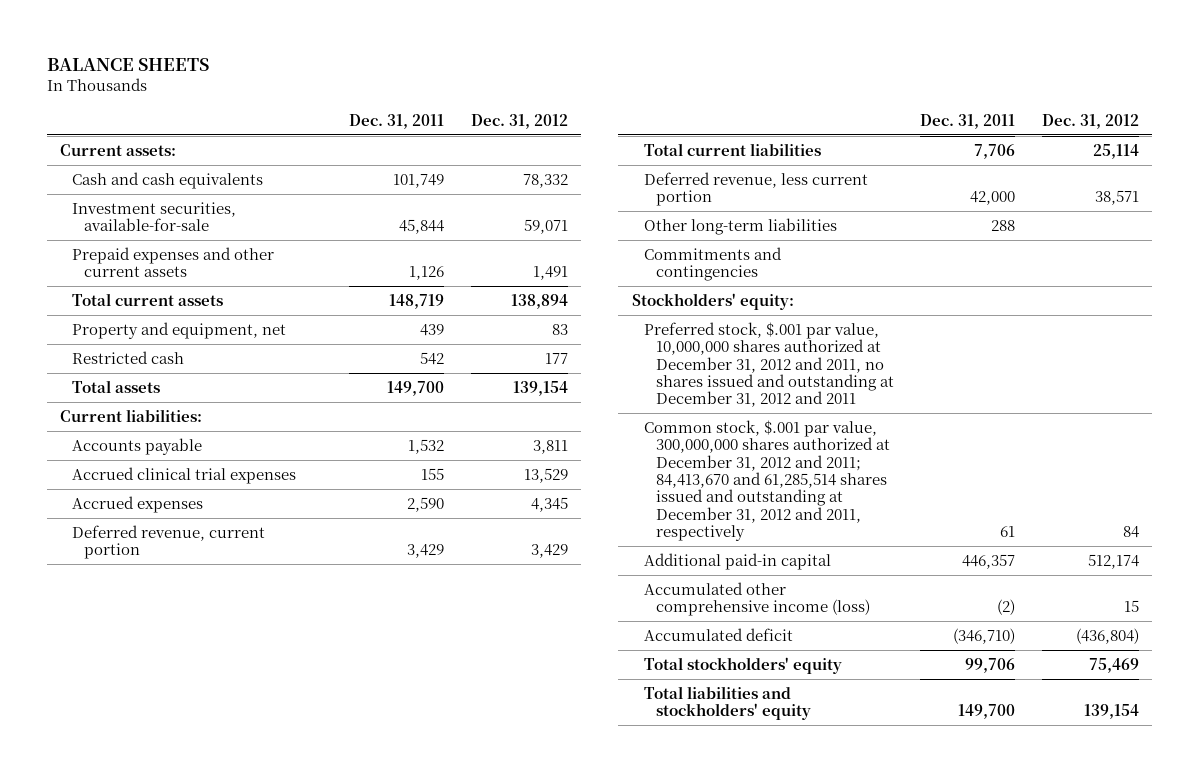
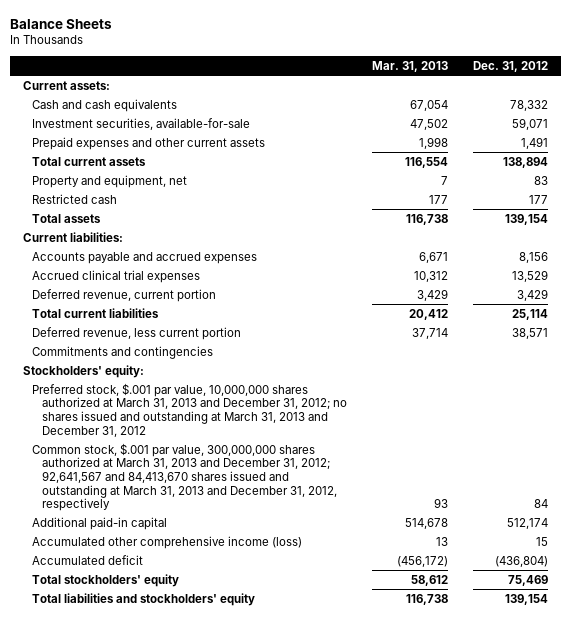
[47,57,210,71] BALANCE SHEETS -> [10,18,113,29] Balance Sheets
[348,113,444,129] Dec. 31, 2011 -> none
none -> [372,60,449,72] Mar. 31, 2013
[72,437,203,455] Accounts payable -> none
none -> [32,251,258,264] Accounts payable and accrued expenses
[72,495,204,513] Accrued expenses -> none
[643,217,837,235] Other long-term liabilities -> none
[643,321,894,408] Preferred stock, $.001 par value, 10,000,000 shares authorized at December 31, 2012 and 2011, no shares issued and outstanding at December 31, 2012 and 2011 -> [32,382,347,437] Preferred stock, $.001 par value, 10,000,000 shares authorized at March 31, 2013 and December 31, 2012; no shares issued and outstanding at March 31, 2013 and December 31, 2012
[643,419,890,542] Common stock, $.001 par value, 300,000,000 shares authorized at December 31, 2012 and 2011; 84,413,670 and 61,285,514 shares issued and outstanding at December 31, 2012 and 2011, respectively -> [32,442,337,512] Common stock, $.001 par value, 300,000,000 shares authorized at March 31, 2013 and December 31, 2012; 92,641,567 and 84,413,670 shares issued and outstanding at March 31, 2013 and December 31, 2012, respectively

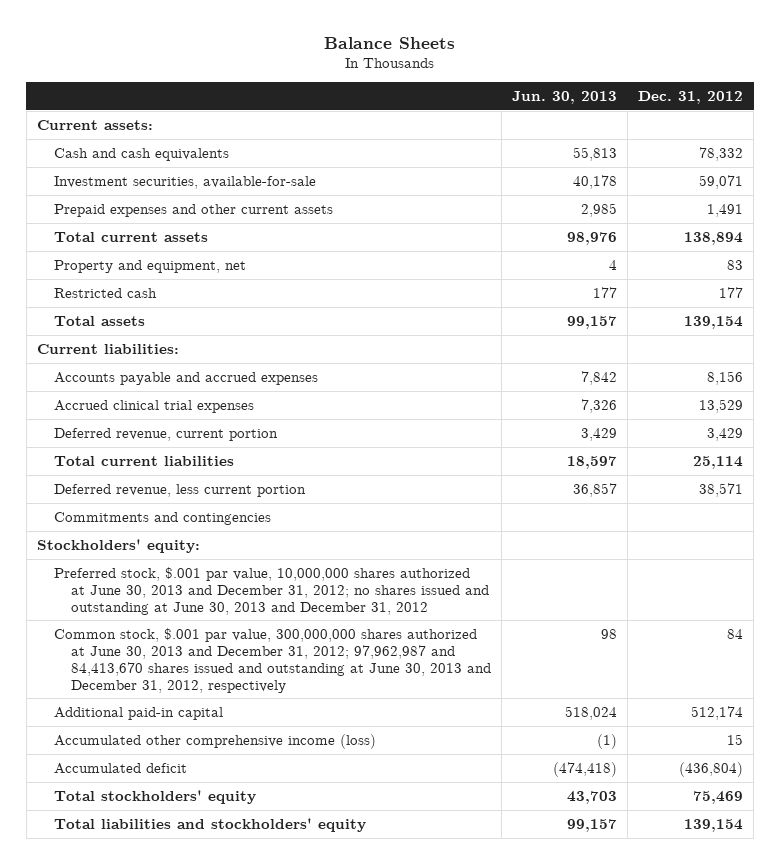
[372,60,449,72] Mar. 31, 2013 -> none
none -> [512,90,618,104] Jun. 30, 2013
[32,382,347,437] Preferred stock, $.001 par value, 10,000,000 shares authorized at March 31, 2013 and December 31, 2012; no shares issued and outstanding at March 31, 2013 and December 31, 2012 -> [53,566,489,615] Preferred stock, $.001 par value, 10,000,000 shares authorized at June 30, 2013 and December 31, 2012; no shares issued and outstanding at June 30, 2013 and December 31, 2012
[32,442,337,512] Common stock, $.001 par value, 300,000,000 shares authorized at March 31, 2013 and December 31, 2012; 92,641,567 and 84,413,670 shares issued and outstanding at March 31, 2013 and December 31, 2012, respectively -> [53,627,491,693] Common stock, $.001 par value, 300,000,000 shares authorized at June 30, 2013 and December 31, 2012; 97,962,987 and 84,413,670 shares issued and outstanding at June 30, 2013 and December 31, 2012, respectively

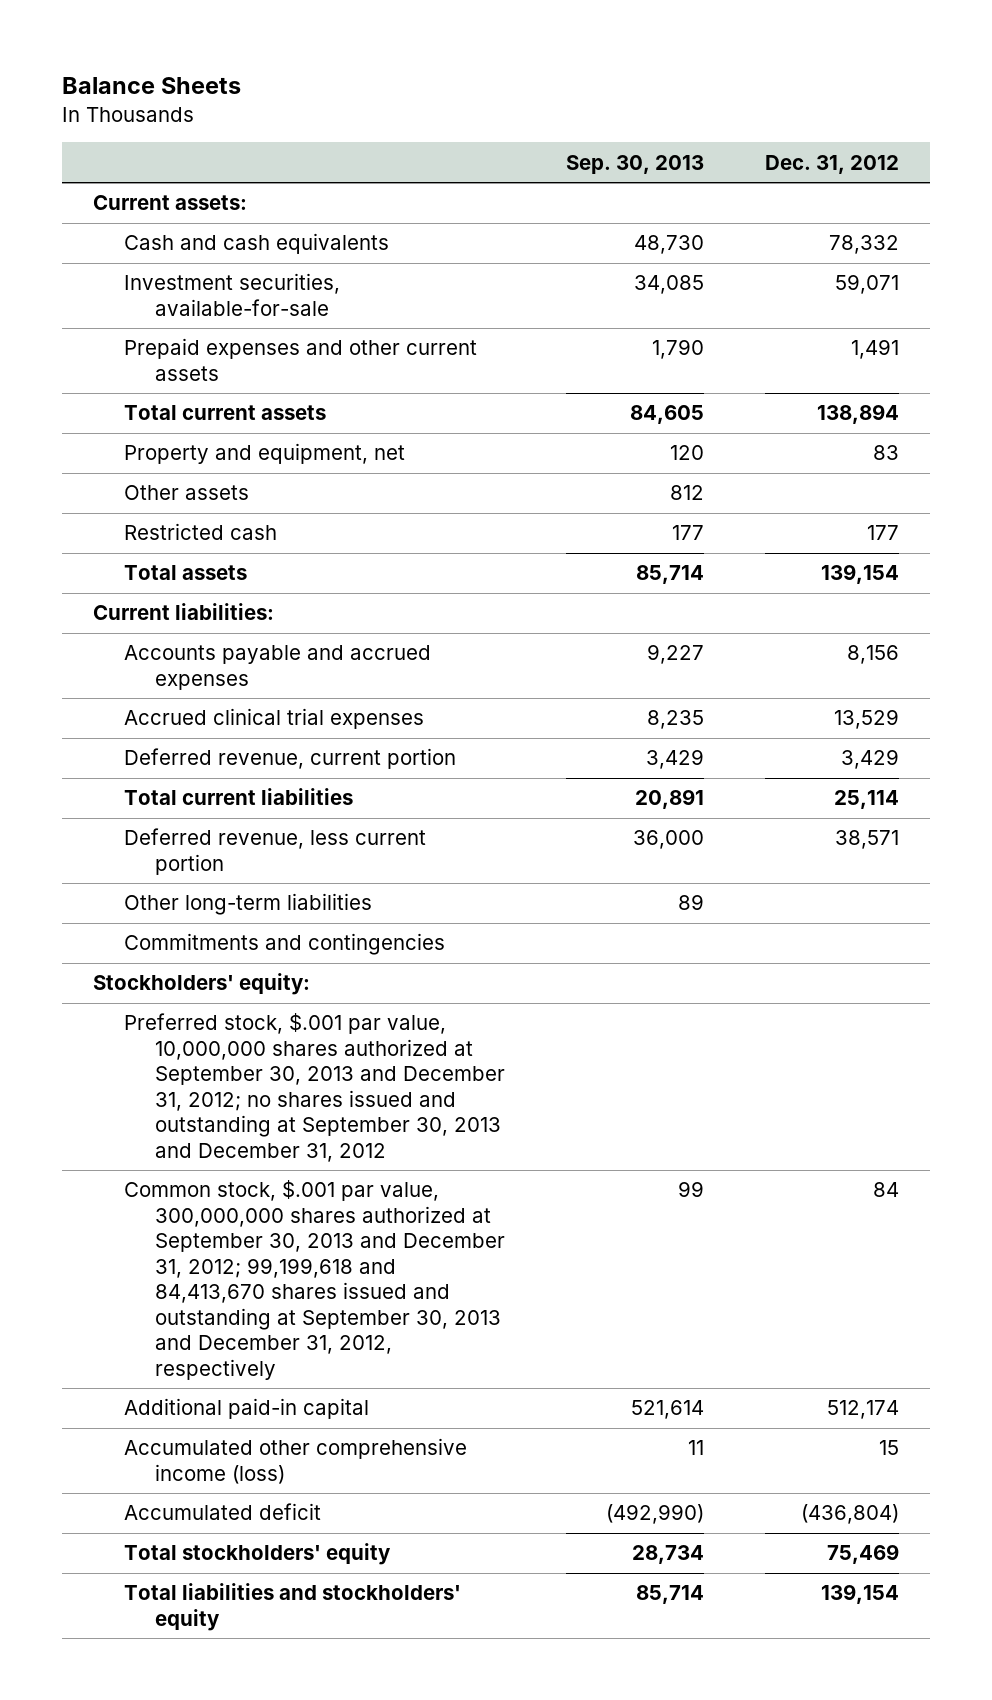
[512,90,618,104] Jun. 30, 2013 -> none
none -> [566,154,705,174] Sep. 30, 2013
none -> [123,485,249,501] Other assets
none -> [123,893,372,916] Other long-term liabilities
[53,566,489,615] Preferred stock, $.001 par value, 10,000,000 shares authorized at June 30, 2013 and December 31, 2012; no shares issued and outstanding at June 30, 2013 and December 31, 2012 -> [123,1013,505,1162] Preferred stock, $.001 par value, 10,000,000 shares authorized at September 30, 2013 and December 31, 2012; no shares issued and outstanding at September 30, 2013 and December 31, 2012
[53,627,491,693] Common stock, $.001 par value, 300,000,000 shares authorized at June 30, 2013 and December 31, 2012; 97,962,987 and 84,413,670 shares issued and outstanding at June 30, 2013 and December 31, 2012, respectively -> [123,1180,505,1380] Common stock, $.001 par value, 300,000,000 shares authorized at September 30, 2013 and December 31, 2012; 99,199,618 and 84,413,670 shares issued and outstanding at September 30, 2013 and December 31, 2012, respectively

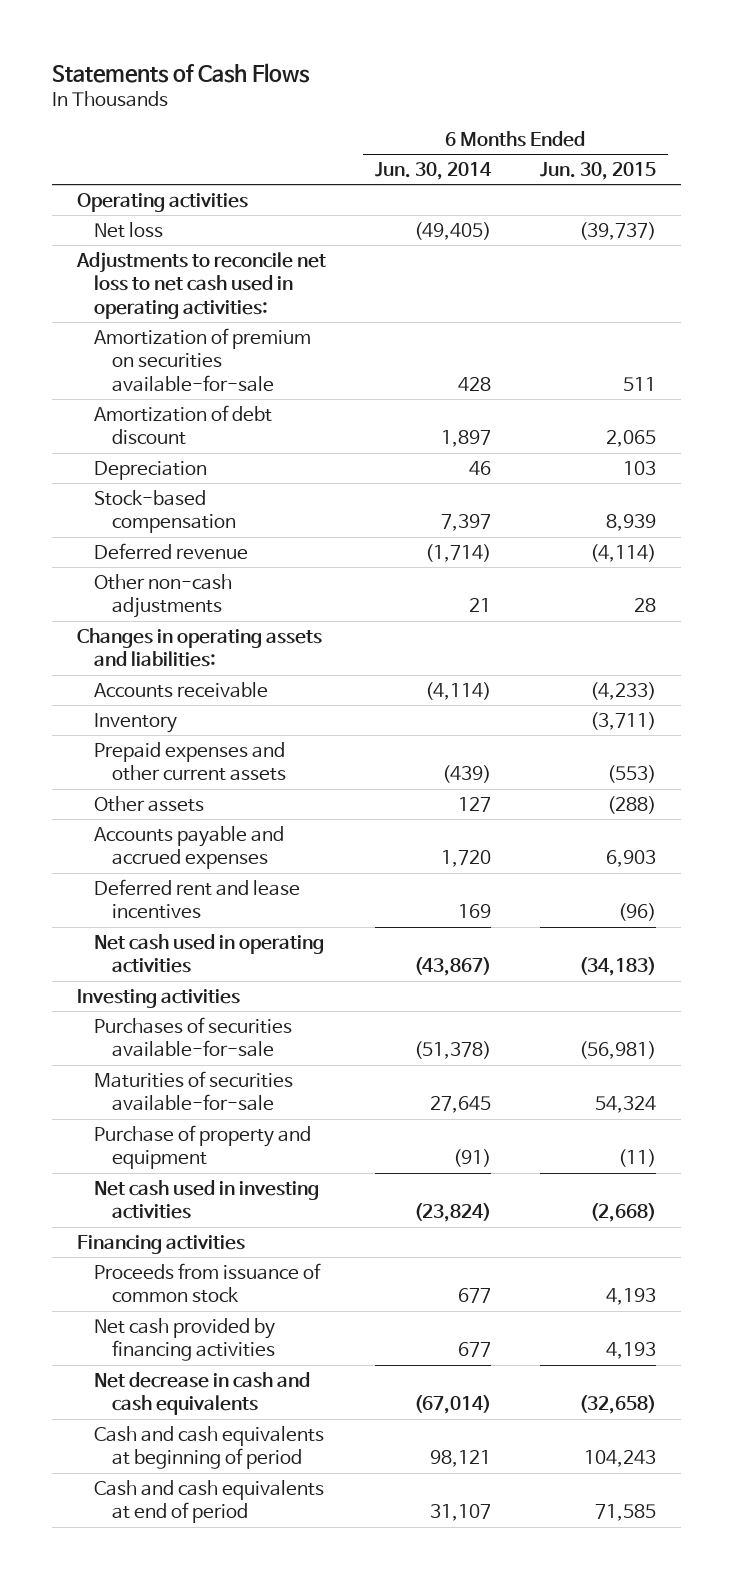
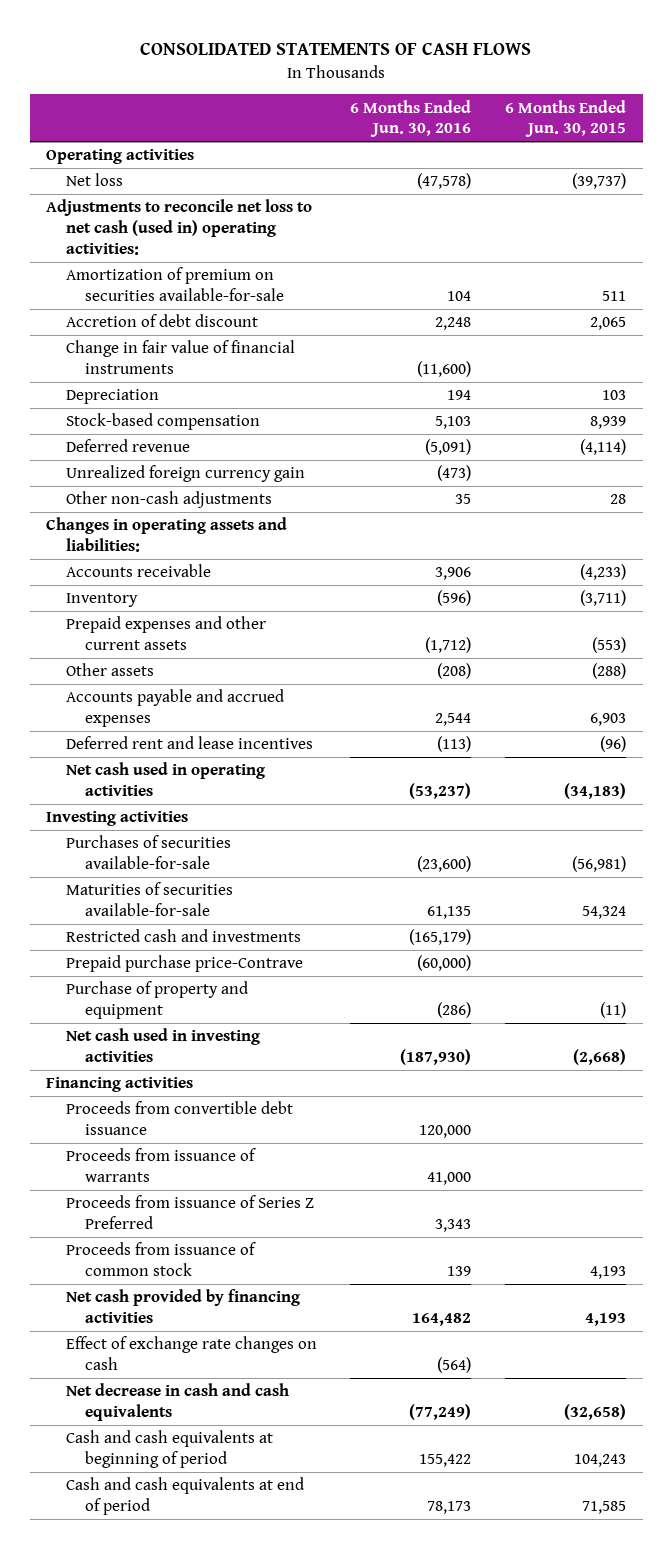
[51,62,310,83] Statements of Cash Flows -> [140,42,532,56] CONSOLIDATED STATEMENTS OF CASH FLOWS
[374,162,492,181] Jun. 30, 2014 -> none
none -> [350,99,472,138] 6 Months Ended Jun. 30, 2016
[75,251,326,319] Adjustments to reconcile net loss to net cash used in operating activities: -> [46,199,313,255] Adjustments to reconcile net loss to net cash (used in) operating activities:
[94,404,273,446] Amortization of debt discount -> [65,314,258,328] Accretion of debt discount
none -> [65,340,295,374] Change in fair value of financial instruments
none -> [65,465,305,483] Unrealized foreign currency gain
none -> [65,929,301,943] Restricted cash and investments
none -> [65,955,303,973] Prepaid purchase price-Contrave
none -> [65,1101,293,1135] Proceeds from convertible debt issuance
none -> [65,1148,256,1182] Proceeds from issuance of warrants
none -> [65,1195,314,1229] Proceeds from issuance of Series Z Preferred
none -> [65,1336,317,1370] Effect of exchange rate changes on cash

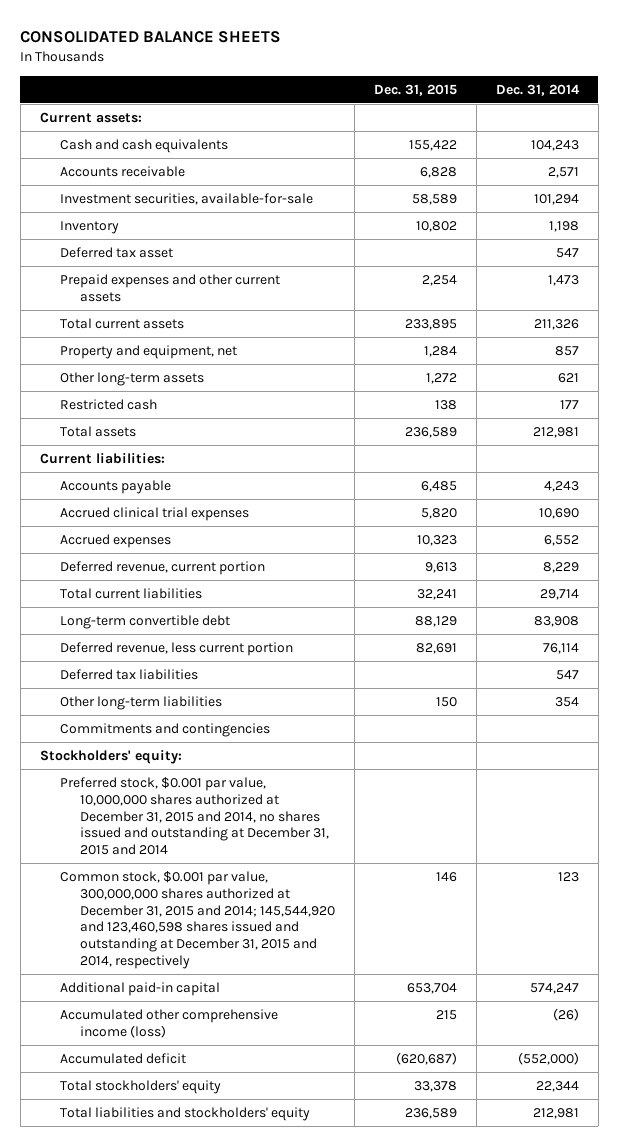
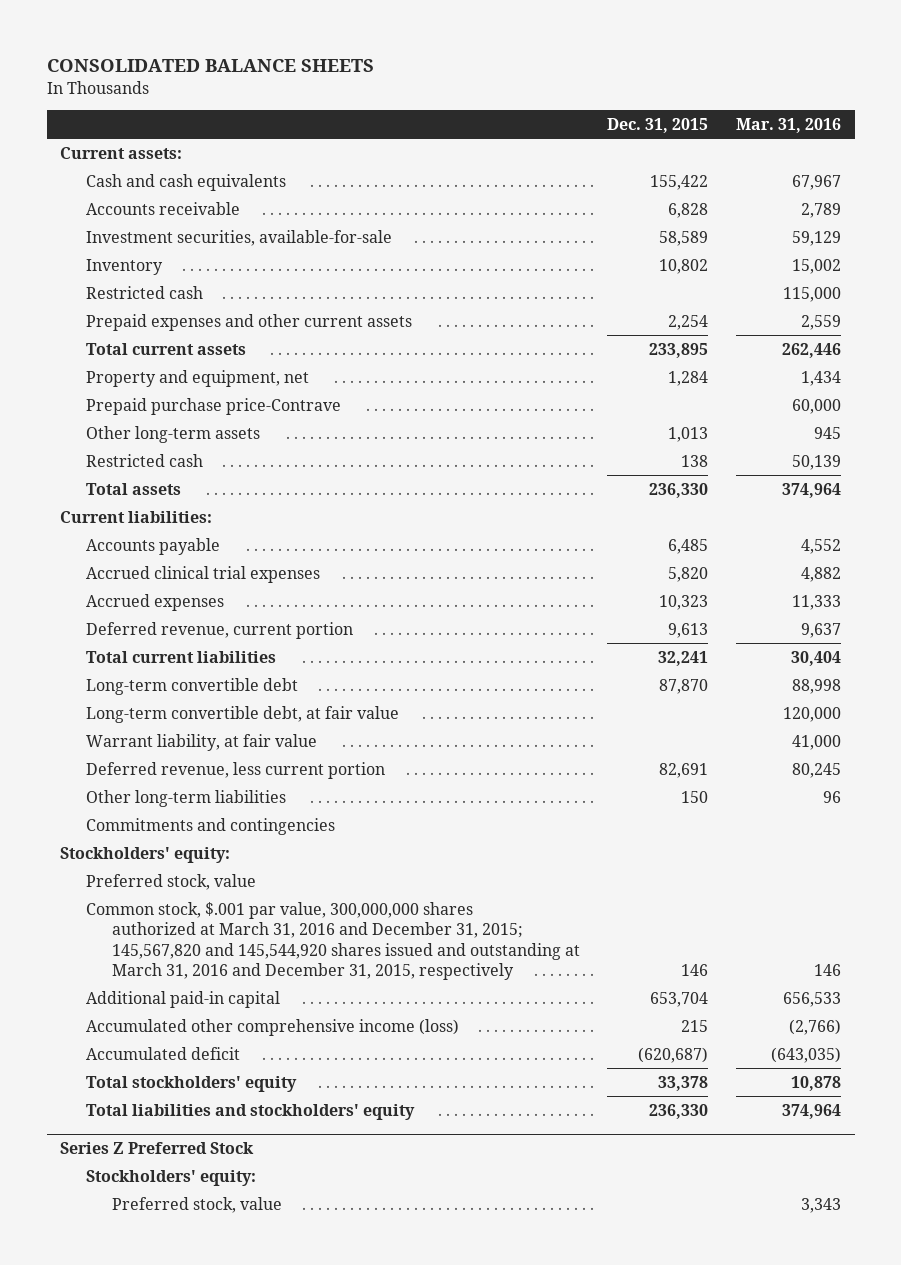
[495,83,580,96] Dec. 31, 2014 -> none
none -> [736,117,842,133] Mar. 31, 2016
[59,247,173,259] Deferred tax asset -> none
none -> [86,286,204,300] Restricted cash
none -> [86,398,342,416] Prepaid purchase price-Contrave
[425,373,457,385] 1,272 -> [668,427,709,443] 1,013
[404,427,457,439] 236,589 -> [649,483,709,499] 236,330
[414,616,457,628] 88,129 -> [659,679,709,695] 87,870
none -> [86,706,400,724] Long-term convertible debt, at fair value
none -> [86,734,318,752] Warrant liability, at fair value
[59,669,198,681] Deferred tax liabilities -> none
[59,777,329,855] Preferred stock, $0.001 par value, 10,000,000 shares authorized at December 31, 2015 and 2014, no shares issued and outstanding at December 31, 2015 and 2014 -> [86,874,257,891] Preferred stock, value
[59,871,335,969] Common stock, $0.001 par value, 300,000,000 shares authorized at December 31, 2015 and 2014; 145,544,920 and 123,460,598 shares issued and outstanding at December 31, 2015 and 2014, respectively -> [86,902,580,980] Common stock, $.001 par value, 300,000,000 shares authorized at March 31, 2016 and December 31, 2015; 145,567,820 and 145,544,920 shares issued and outstanding at March 31, 2016 and December 31, 2015, respectively
[404,1108,457,1120] 236,589 -> [649,1104,709,1120] 236,330
none -> [60,1142,255,1155] Series Z Preferred Stock
none -> [86,1170,257,1187] Stockholders' equity:
none -> [111,1197,282,1214] Preferred stock, value

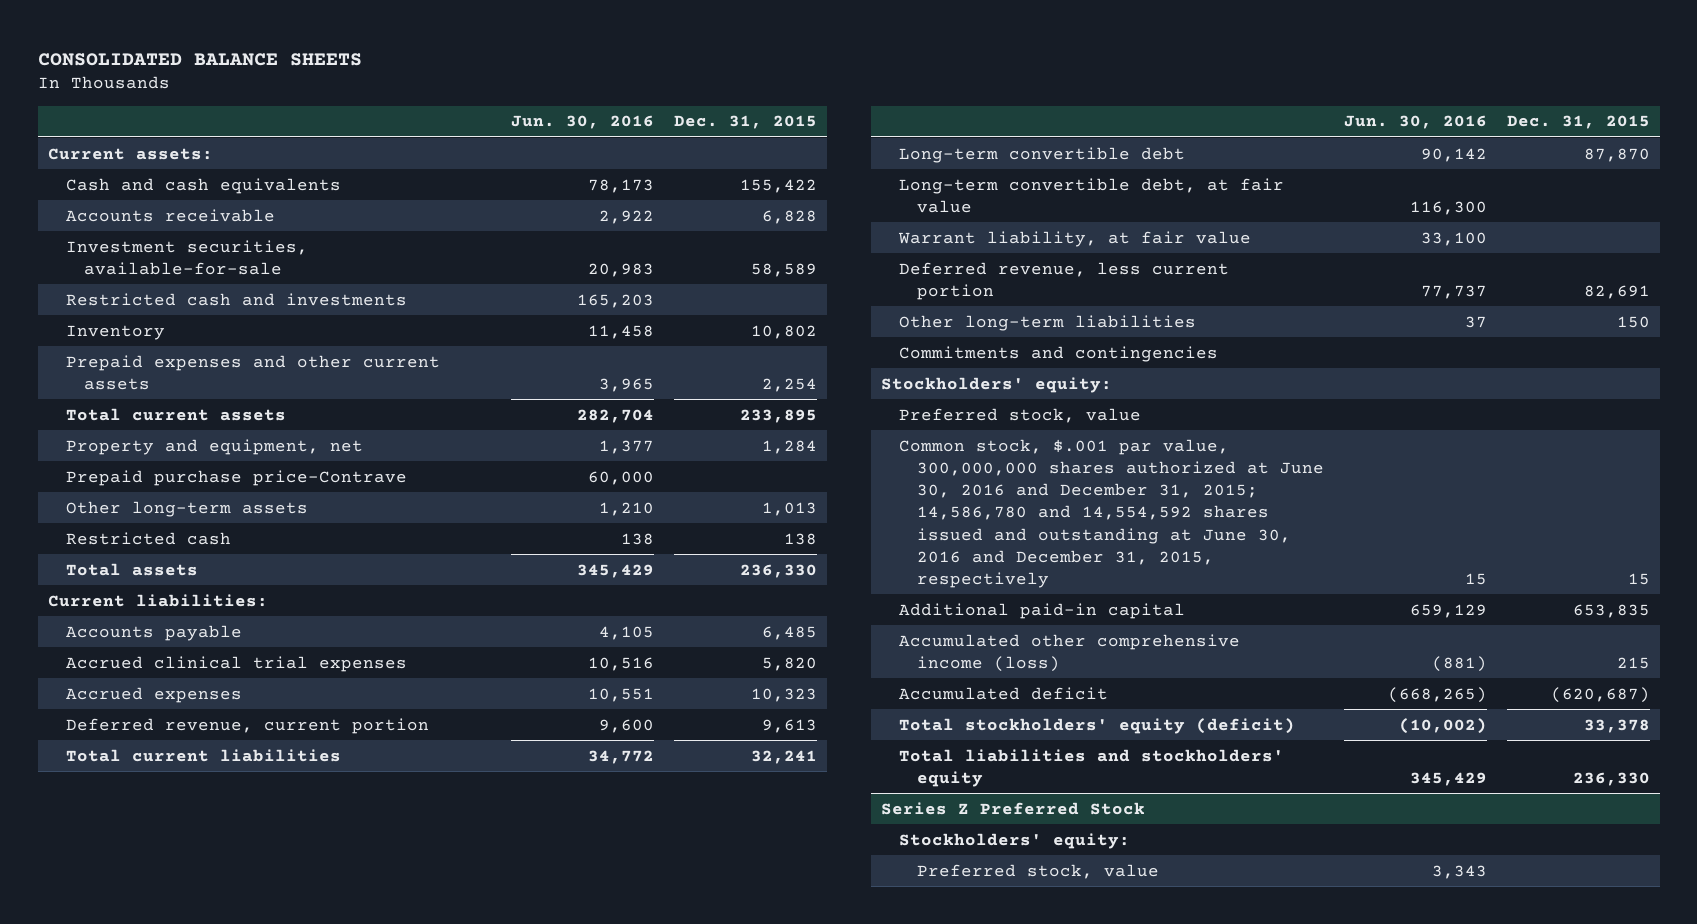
[736,117,842,133] Mar. 31, 2016 -> none
none -> [510,115,654,130] Jun. 30, 2016
none -> [65,292,407,306] Restricted cash and investments
[86,286,204,300] Restricted cash -> none
[86,902,580,980] Common stock, $.001 par value, 300,000,000 shares authorized at March 31, 2016 and December 31, 2015; 145,567,820 and 145,544,920 shares issued and outstanding at March 31, 2016 and December 31, 2015, respectively -> [898,438,1324,589] Common stock, $.001 par value, 300,000,000 shares authorized at June 30, 2016 and December 31, 2015; 14,586,780 and 14,554,592 shares issued and outstanding at June 30, 2016 and December 31, 2015, respectively
[681,963,709,976] 146 -> [1627,573,1650,586] 15
[650,992,709,1008] 653,704 -> [1572,603,1650,618] 653,835
[86,1076,298,1093] Total stockholders' equity -> [898,717,1295,734] Total stockholders' equity (deficit)

